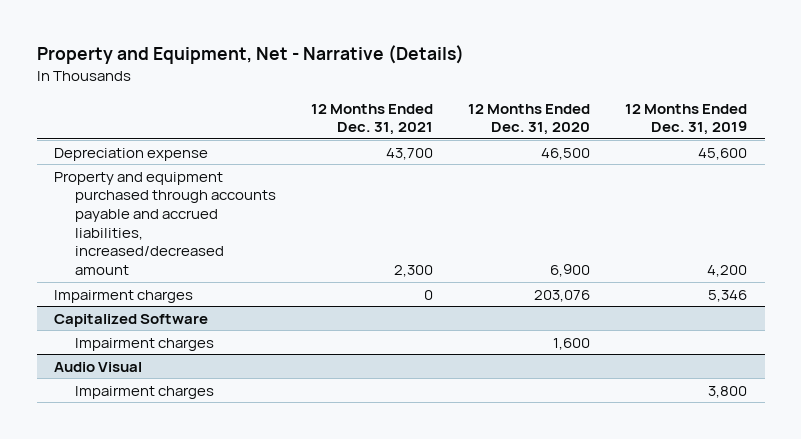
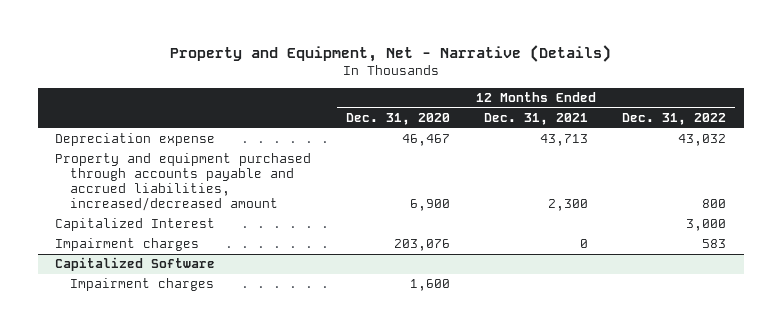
[625,103,748,136] 12 Months Ended Dec. 31, 2019 -> none
none -> [622,113,727,126] Dec. 31, 2022
[386,147,434,160] 43,700 -> [540,134,589,147] 43,713
[541,147,591,160] 46,500 -> [401,134,450,147] 46,467
none -> [55,218,216,232] Capitalized Interest
[54,361,143,372] Audio Visual -> none
[75,385,215,399] Impairment charges -> none

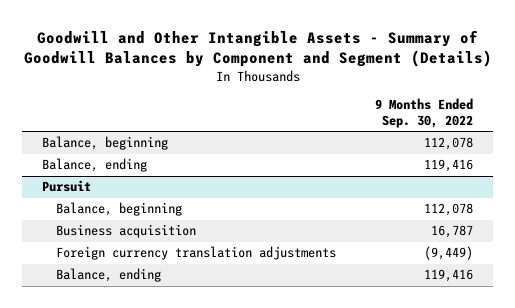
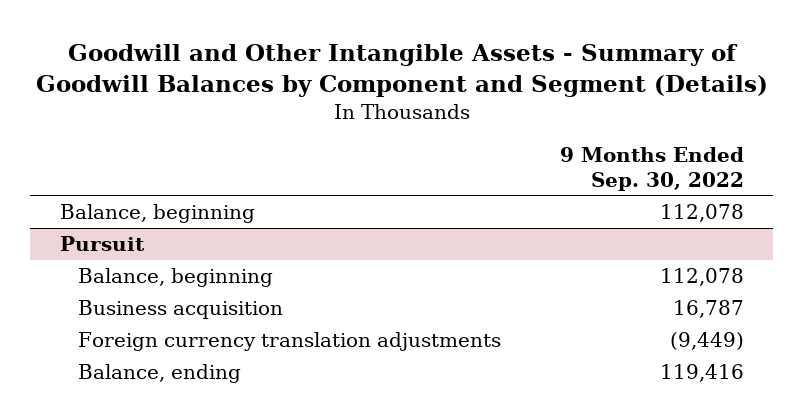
[41,158,147,173] Balance, ending -> none

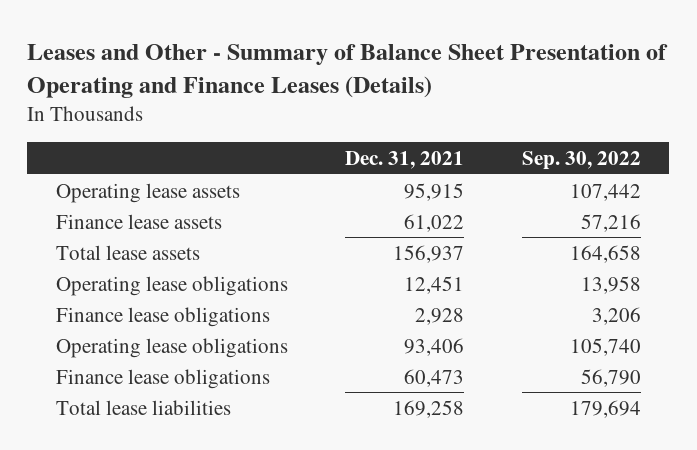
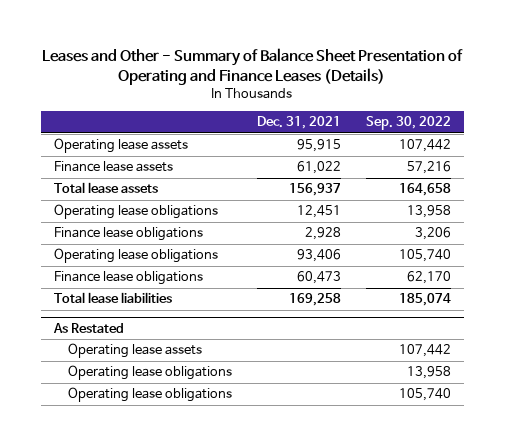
[580,368,641,387] 56,790 -> [407,271,452,285] 62,170
[569,399,641,418] 179,694 -> [399,293,452,307] 185,074
none -> [52,322,124,333] As Restated
none -> [67,343,202,359] Operating lease assets
none -> [67,365,232,381] Operating lease obligations
none -> [67,387,232,403] Operating lease obligations

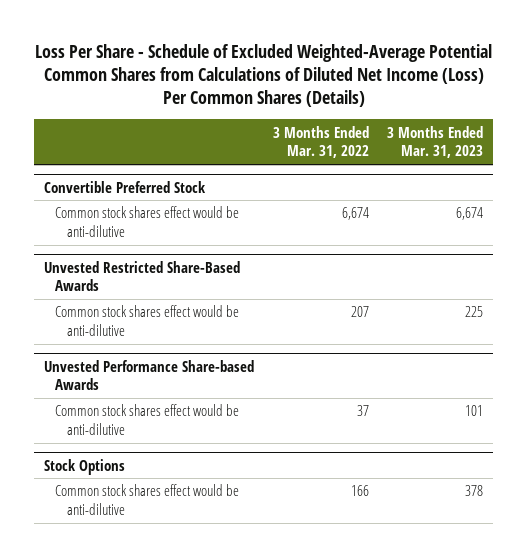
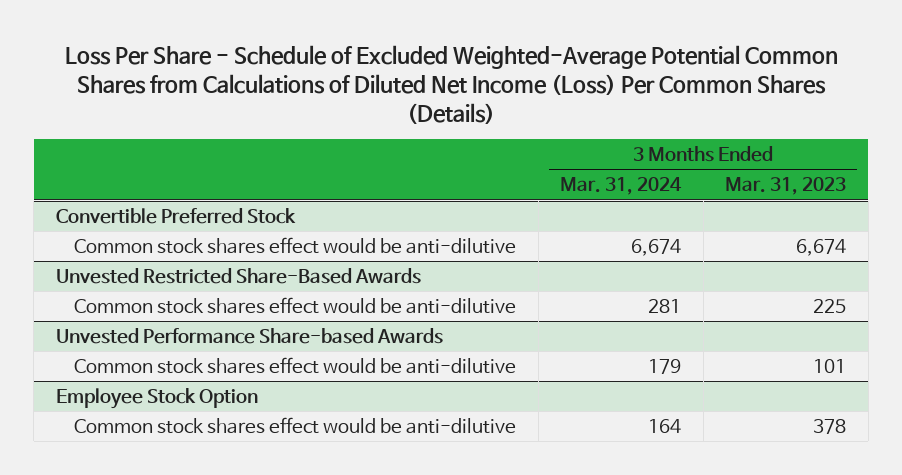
[272,125,369,159] 3 Months Ended Mar. 31, 2022 -> none
none -> [560,177,683,196] Mar. 31, 2024
[43,458,125,475] Stock Options -> [55,387,258,409] Employee Stock Option

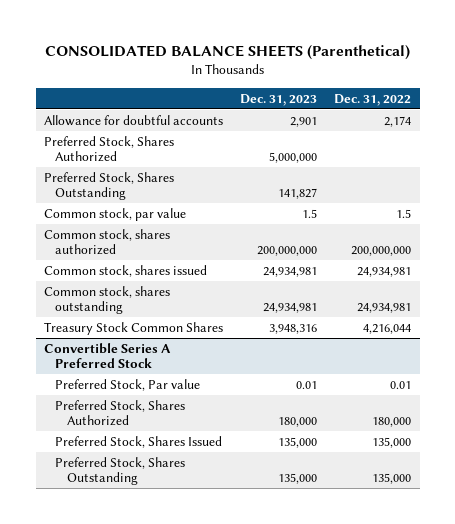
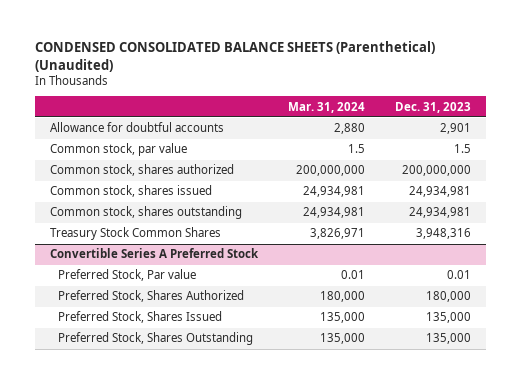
[44,45,410,61] CONSOLIDATED BALANCE SHEETS (Parenthetical) -> [34,41,435,72] CONDENSED CONSOLIDATED BALANCE SHEETS (Parenthetical) (Unaudited)
[334,93,412,106] Dec. 31, 2022 -> none
none -> [287,101,365,113] Mar. 31, 2024
[44,135,175,163] Preferred Stock, Shares Authorized -> none
[44,171,175,201] Preferred Stock, Shares Outstanding -> none

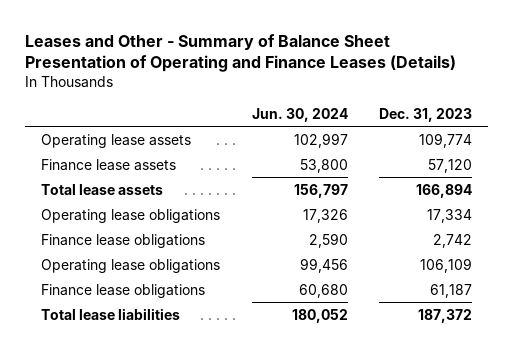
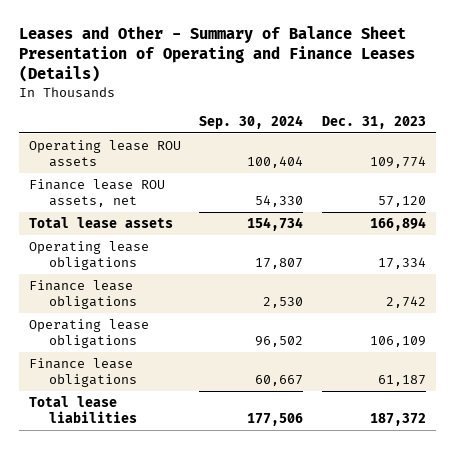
[251,107,348,122] Jun. 30, 2024 -> none
none -> [199,114,304,129] Sep. 30, 2024
[40,133,191,148] Operating lease assets -> [28,140,181,167] Operating lease ROU assets
[40,158,176,171] Finance lease assets -> [28,179,165,207] Finance lease ROU assets, net

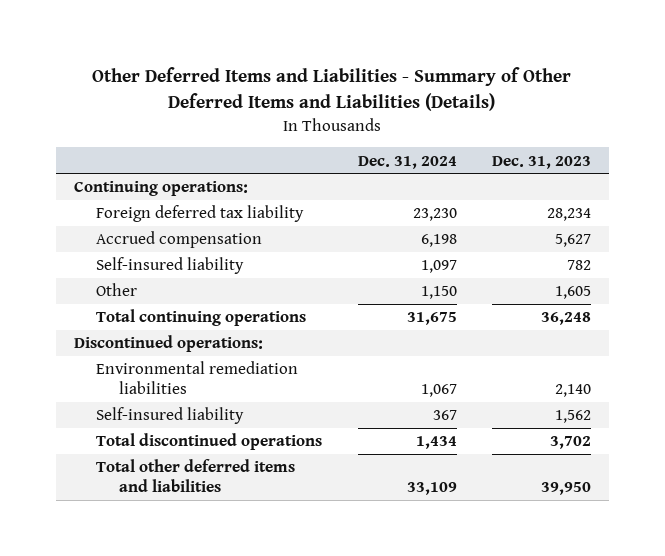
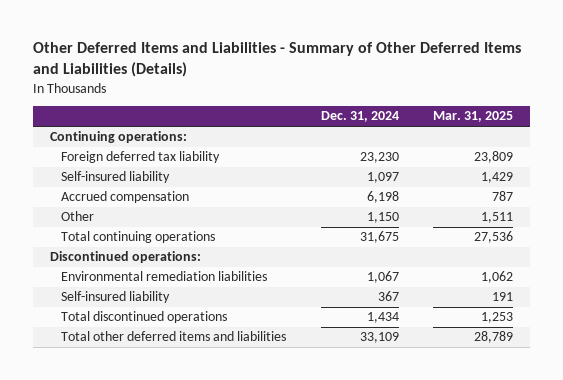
[491,155,591,169] Dec. 31, 2023 -> none
none -> [433,111,514,123] Mar. 31, 2025
[96,231,263,249] Accrued compensation -> [61,191,190,204] Accrued compensation

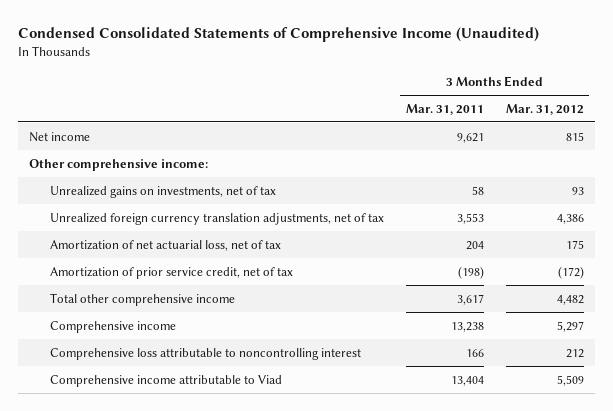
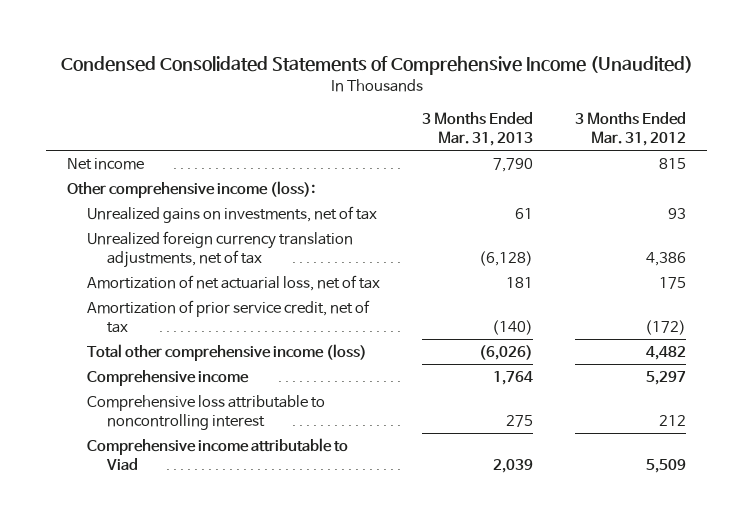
[405,103,484,115] Mar. 31, 2011 -> none
none -> [422,111,534,147] 3 Months Ended Mar. 31, 2013
[29,158,209,171] Other comprehensive income: -> [67,180,316,198] Other comprehensive income (loss):
[49,292,235,306] Total other comprehensive income -> [87,343,368,361] Total other comprehensive income (loss)

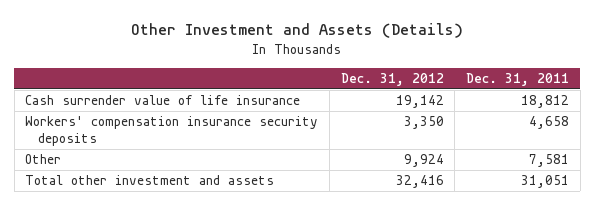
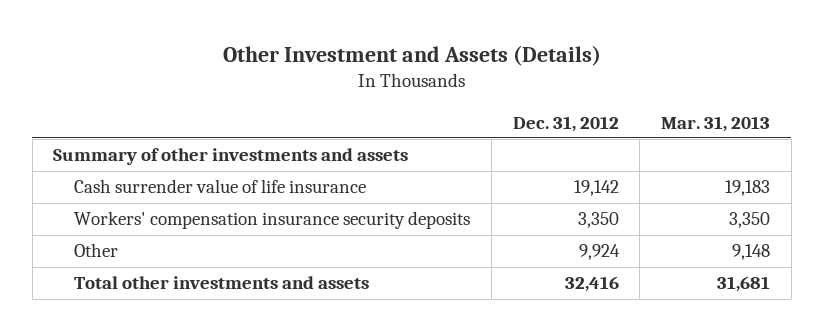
[466,72,570,86] Dec. 31, 2011 -> none
none -> [661,115,771,132] Mar. 31, 2013
none -> [53,148,409,166] Summary of other investments and assets
[25,175,275,186] Total other investment and assets -> [74,276,370,290] Total other investments and assets

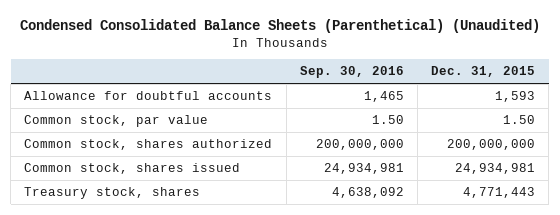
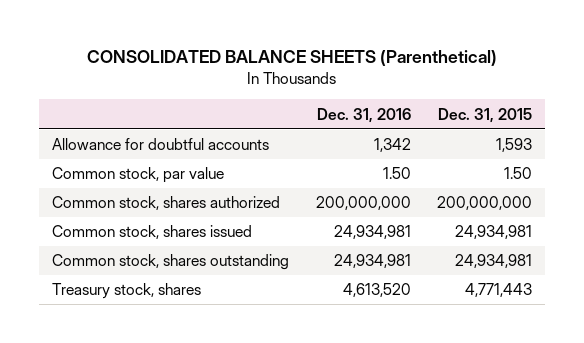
[19,18,540,33] Condensed Consolidated Balance Sheets (Parenthetical) (Unaudited) -> [87,50,498,67] CONSOLIDATED BALANCE SHEETS (Parenthetical)
[299,66,404,79] Sep. 30, 2016 -> none
none -> [316,107,411,123] Dec. 31, 2016
none -> [52,254,290,271] Common stock, shares outstanding

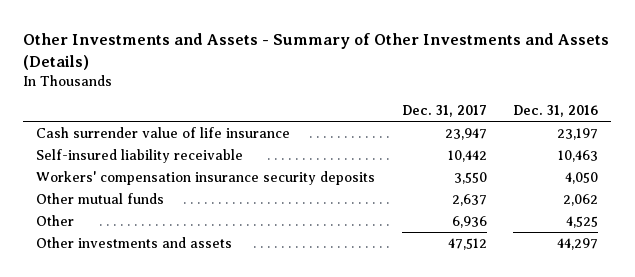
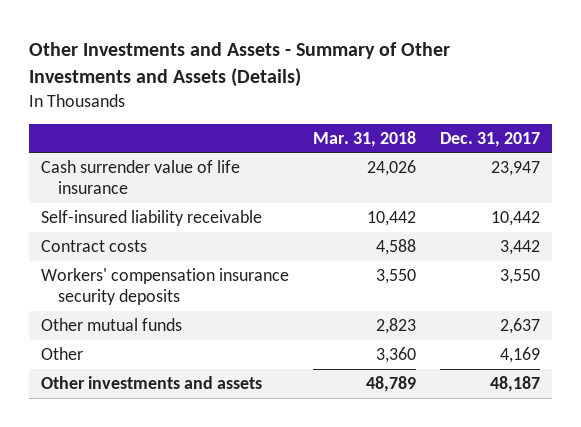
[513,105,599,118] Dec. 31, 2016 -> none
none -> [312,130,416,147] Mar. 31, 2018
none -> [41,239,148,252] Contract costs
[451,215,487,228] 6,936 -> [499,346,540,363] 4,169
[447,237,487,250] 47,512 -> [489,375,540,392] 48,187

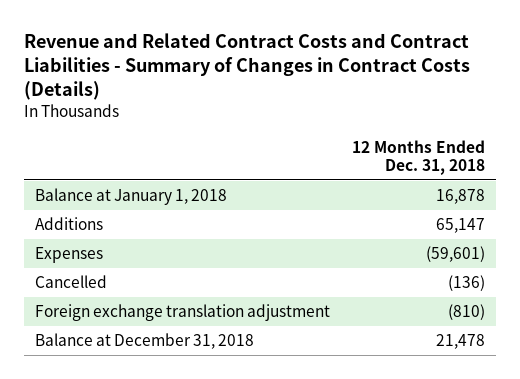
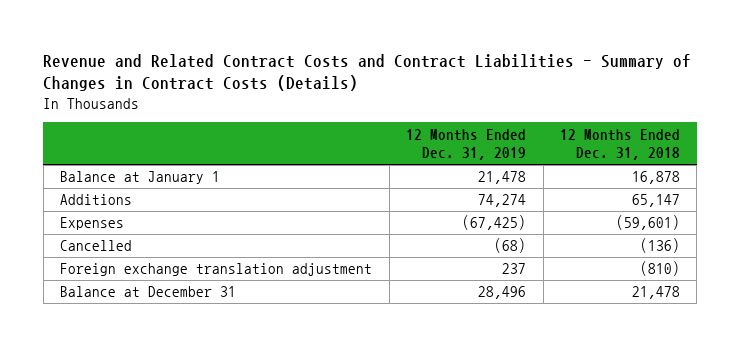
none -> [406,128,527,161] 12 Months Ended Dec. 31, 2019
[34,188,227,206] Balance at January 1, 2018 -> [60,171,221,185] Balance at January 1
[34,333,254,350] Balance at December 31, 2018 -> [60,286,237,298] Balance at December 31

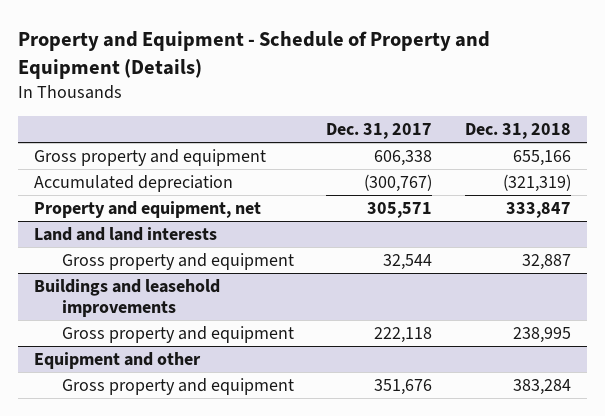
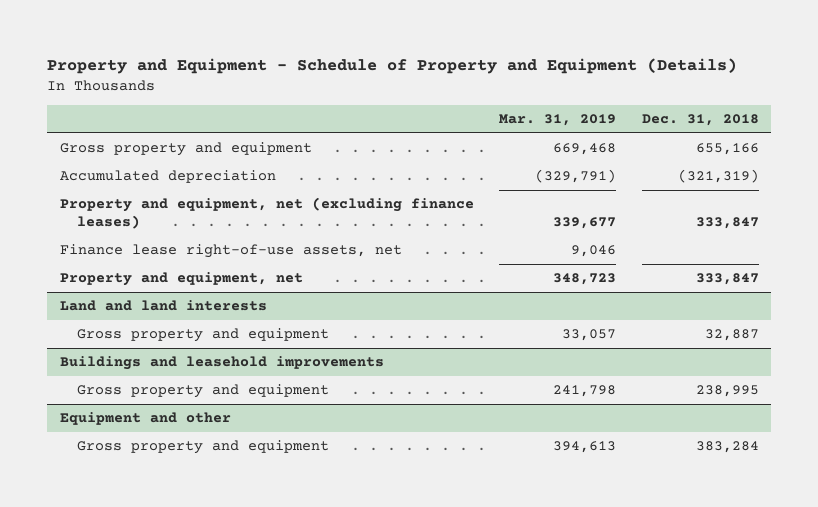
[326,123,433,140] Dec. 31, 2017 -> none
none -> [499,114,617,127] Mar. 31, 2019
none -> [59,197,474,230] Property and equipment, net (excluding finance leases)
none -> [59,244,402,259] Finance lease right-of-use assets, net

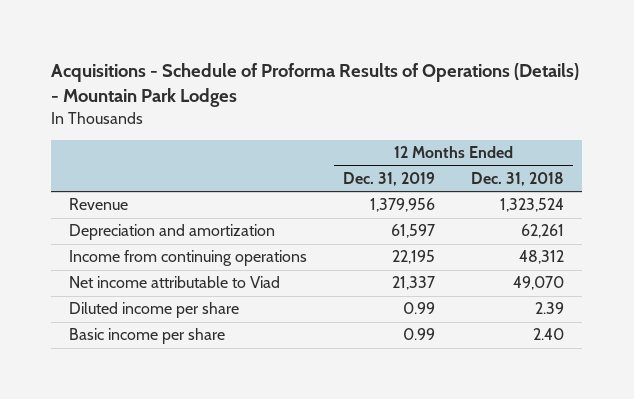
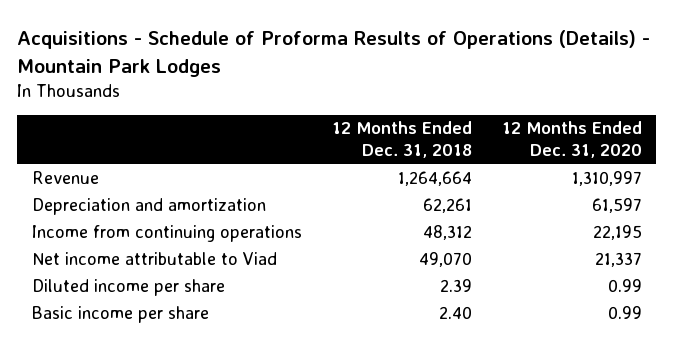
[343,171,436,186] Dec. 31, 2019 -> none
none -> [501,121,642,159] 12 Months Ended Dec. 31, 2020
[500,198,565,213] 1,323,524 -> [397,170,472,186] 1,264,664

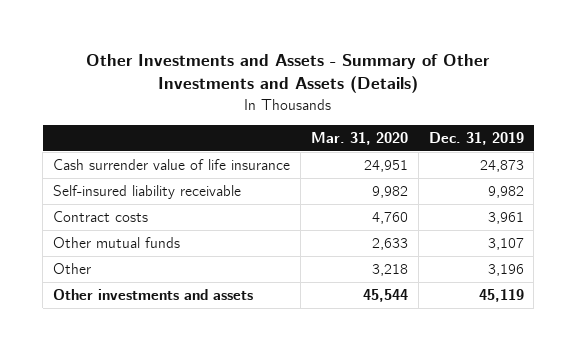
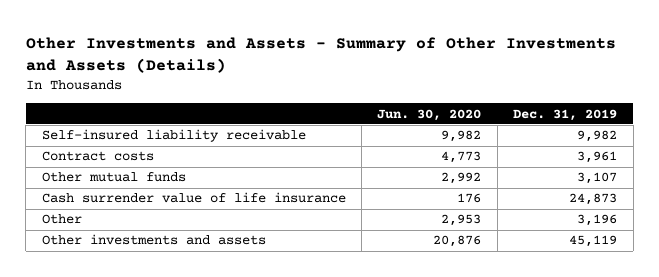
[310,131,408,145] Mar. 31, 2020 -> none
none -> [377,108,482,121] Jun. 30, 2020
[53,159,291,171] Cash surrender value of life insurance -> [41,192,346,204] Cash surrender value of life insurance

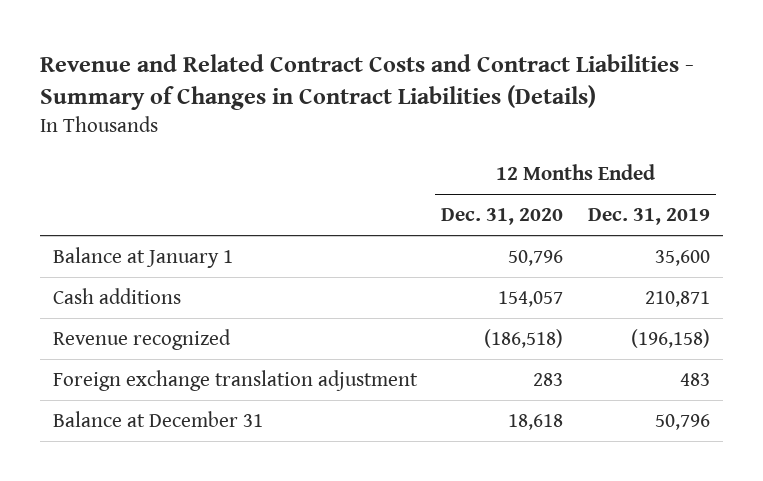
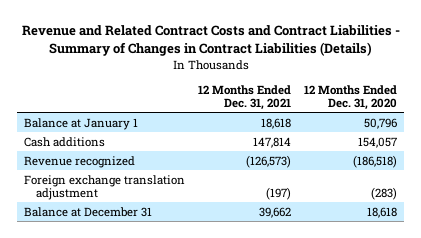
[588,208,711,226] Dec. 31, 2019 -> none
none -> [198,84,292,110] 12 Months Ended Dec. 31, 2021
[533,373,564,387] 283 -> [371,186,398,200] (283)

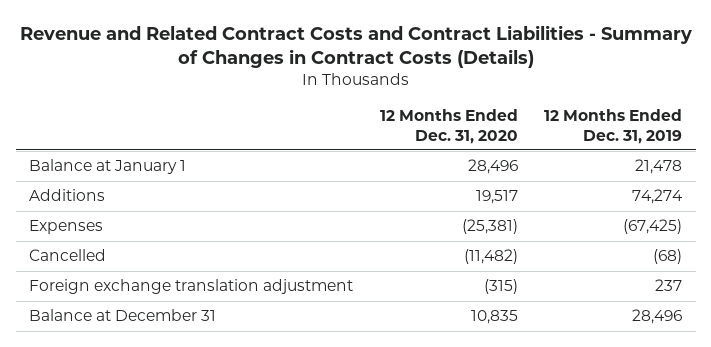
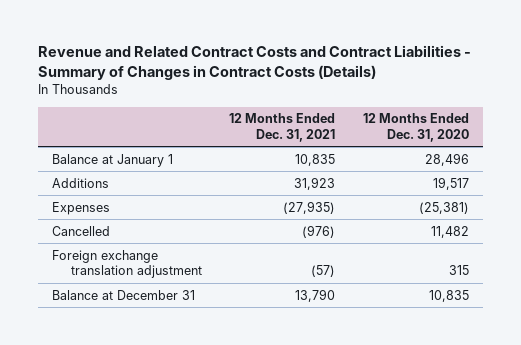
[544,109,683,144] 12 Months Ended Dec. 31, 2019 -> none
none -> [229,113,336,142] 12 Months Ended Dec. 31, 2021
[463,249,518,265] (11,482) -> [431,225,470,238] 11,482
[483,279,518,295] (315) -> [449,265,470,276] 315

